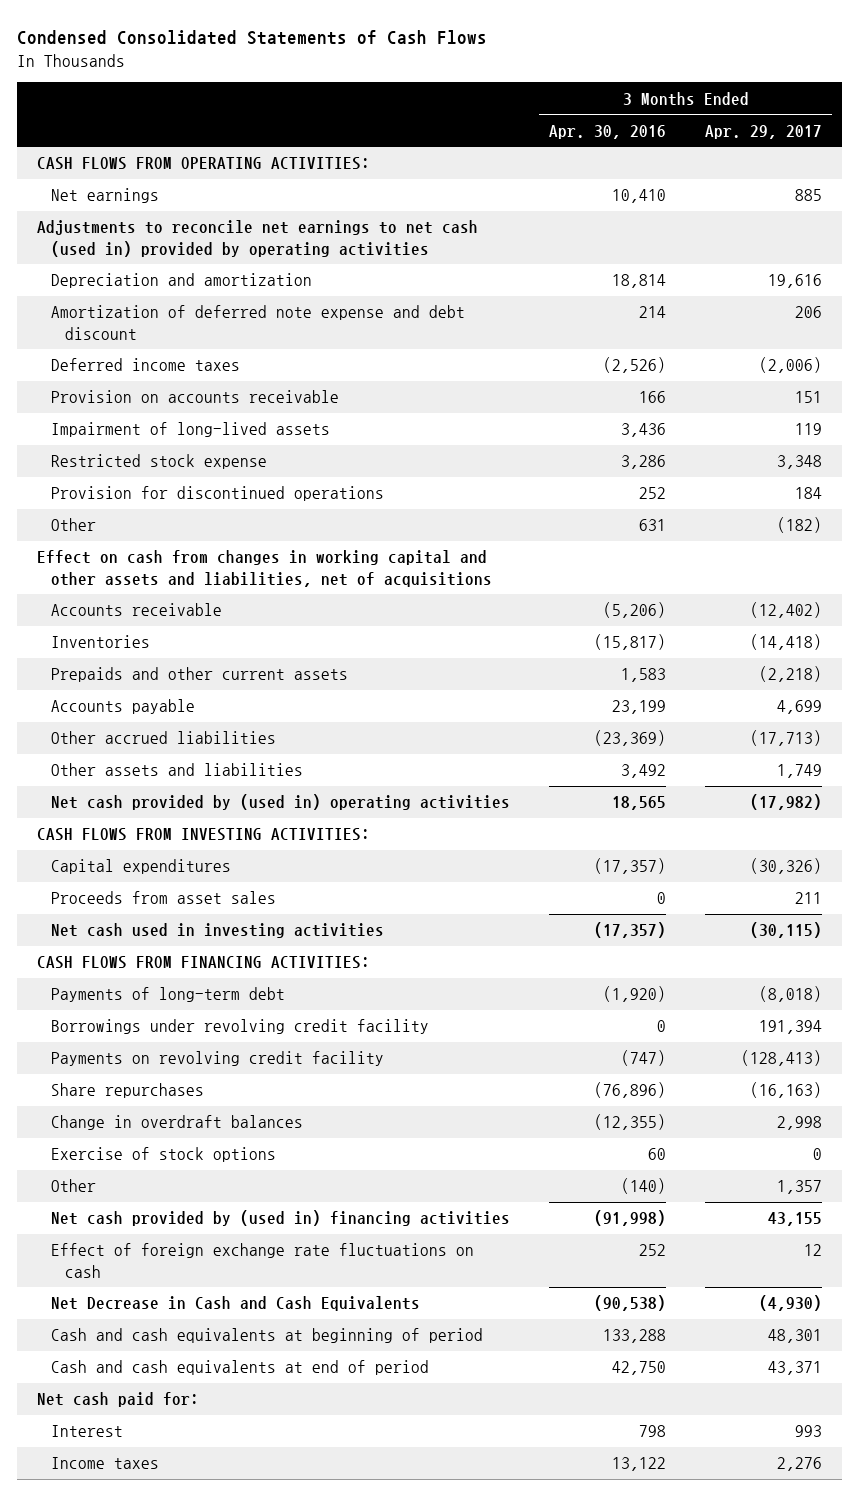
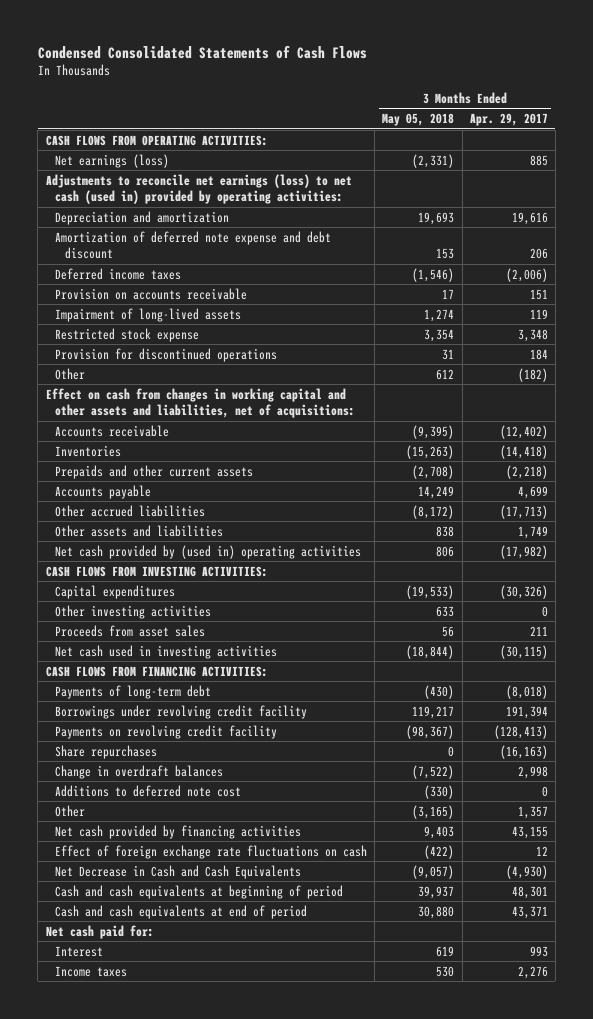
[549,124,667,139] Apr. 30, 2016 -> none
none -> [382,113,455,127] May 05, 2018
[51,188,160,204] Net earnings -> [55,153,170,168] Net earnings (loss)
[36,220,478,257] Adjustments to reconcile net earnings to net cash (used in) provided by operating activities -> [45,173,352,205] Adjustments to reconcile net earnings (loss) to net cash (used in) provided by operating activities:
[36,550,493,587] Effect on cash from changes in working capital and other assets and liabilities, net of acquisitions -> [45,387,356,419] Effect on cash from changes in working capital and other assets and liabilities, net of acquisitions:
none -> [55,604,212,619] Other investing activities
[51,1147,277,1163] Exercise of stock options -> none
none -> [55,784,242,797] Additions to deferred note cost
[51,1210,511,1227] Net cash provided by (used in) financing activities -> [55,824,302,839] Net cash provided by financing activities

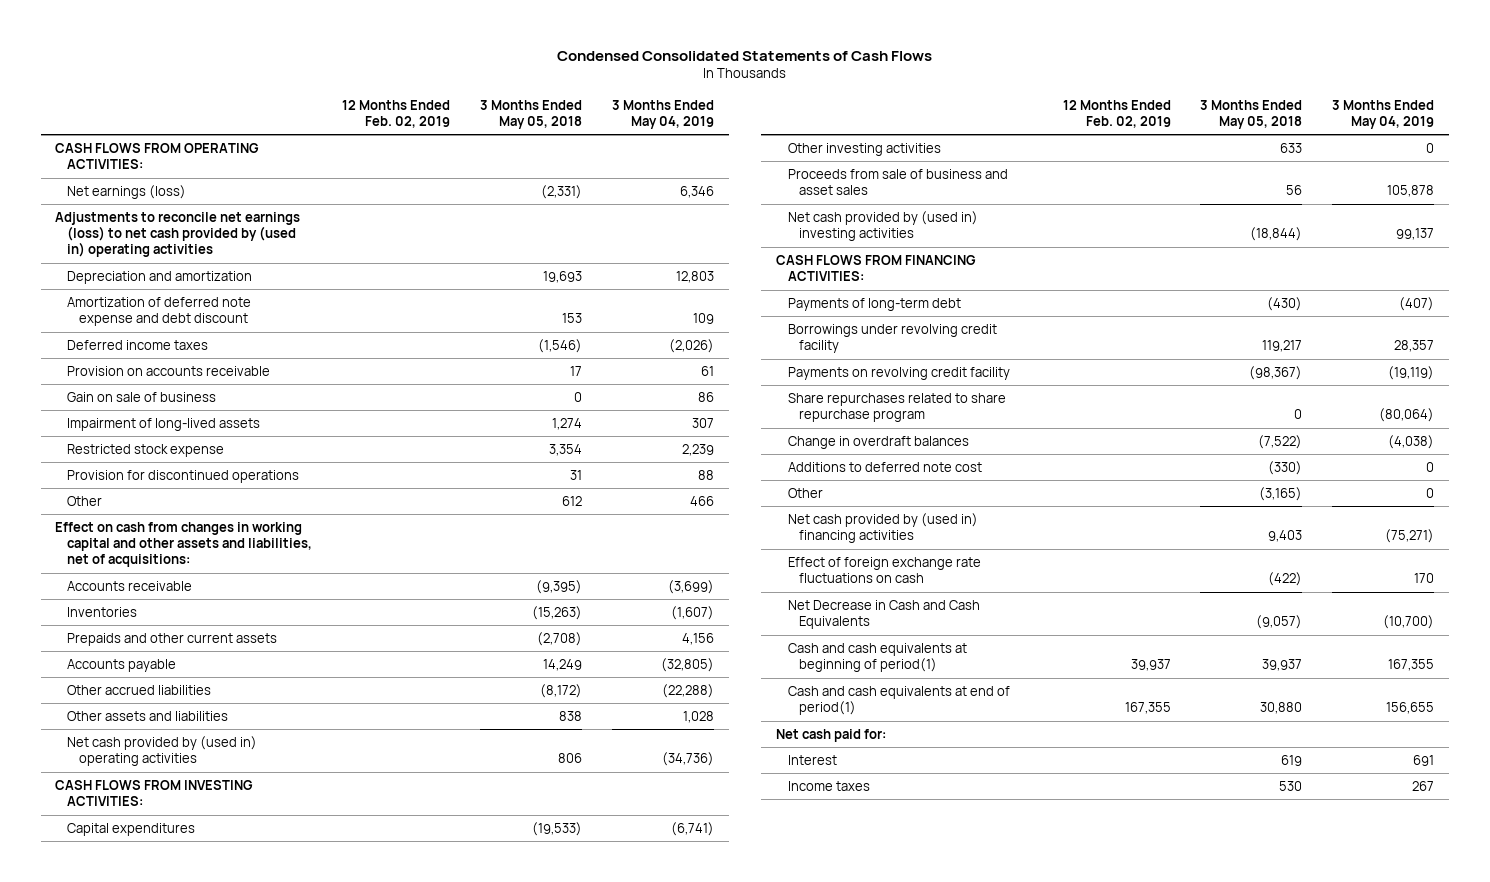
[469,113,548,127] Apr. 29, 2017 -> none
none -> [341,99,450,128] 12 Months Ended Feb. 02, 2019
none -> [611,99,714,129] 3 Months Ended May 04, 2019
[45,173,352,205] Adjustments to reconcile net earnings (loss) to net cash (used in) provided by operating activities: -> [55,211,301,258] Adjustments to reconcile net earnings (loss) to net cash provided by (used in) operating activities
none -> [67,391,217,402] Gain on sale of business
[55,624,206,637] Proceeds from asset sales -> [787,168,1008,196] Proceeds from sale of business and asset sales
[55,644,278,659] Net cash used in investing activities -> [787,210,978,242] Net cash provided by (used in) investing activities
[55,744,158,759] Share repurchases -> [787,392,1006,423] Share repurchases related to share repurchase program
[55,824,302,839] Net cash provided by financing activities -> [787,512,978,544] Net cash provided by (used in) financing activities
[55,884,344,899] Cash and cash equivalents at beginning of period -> [787,642,967,673] Cash and cash equivalents at beginning of period(1)
[55,904,308,919] Cash and cash equivalents at end of period -> [787,685,1010,716] Cash and cash equivalents at end of period(1)

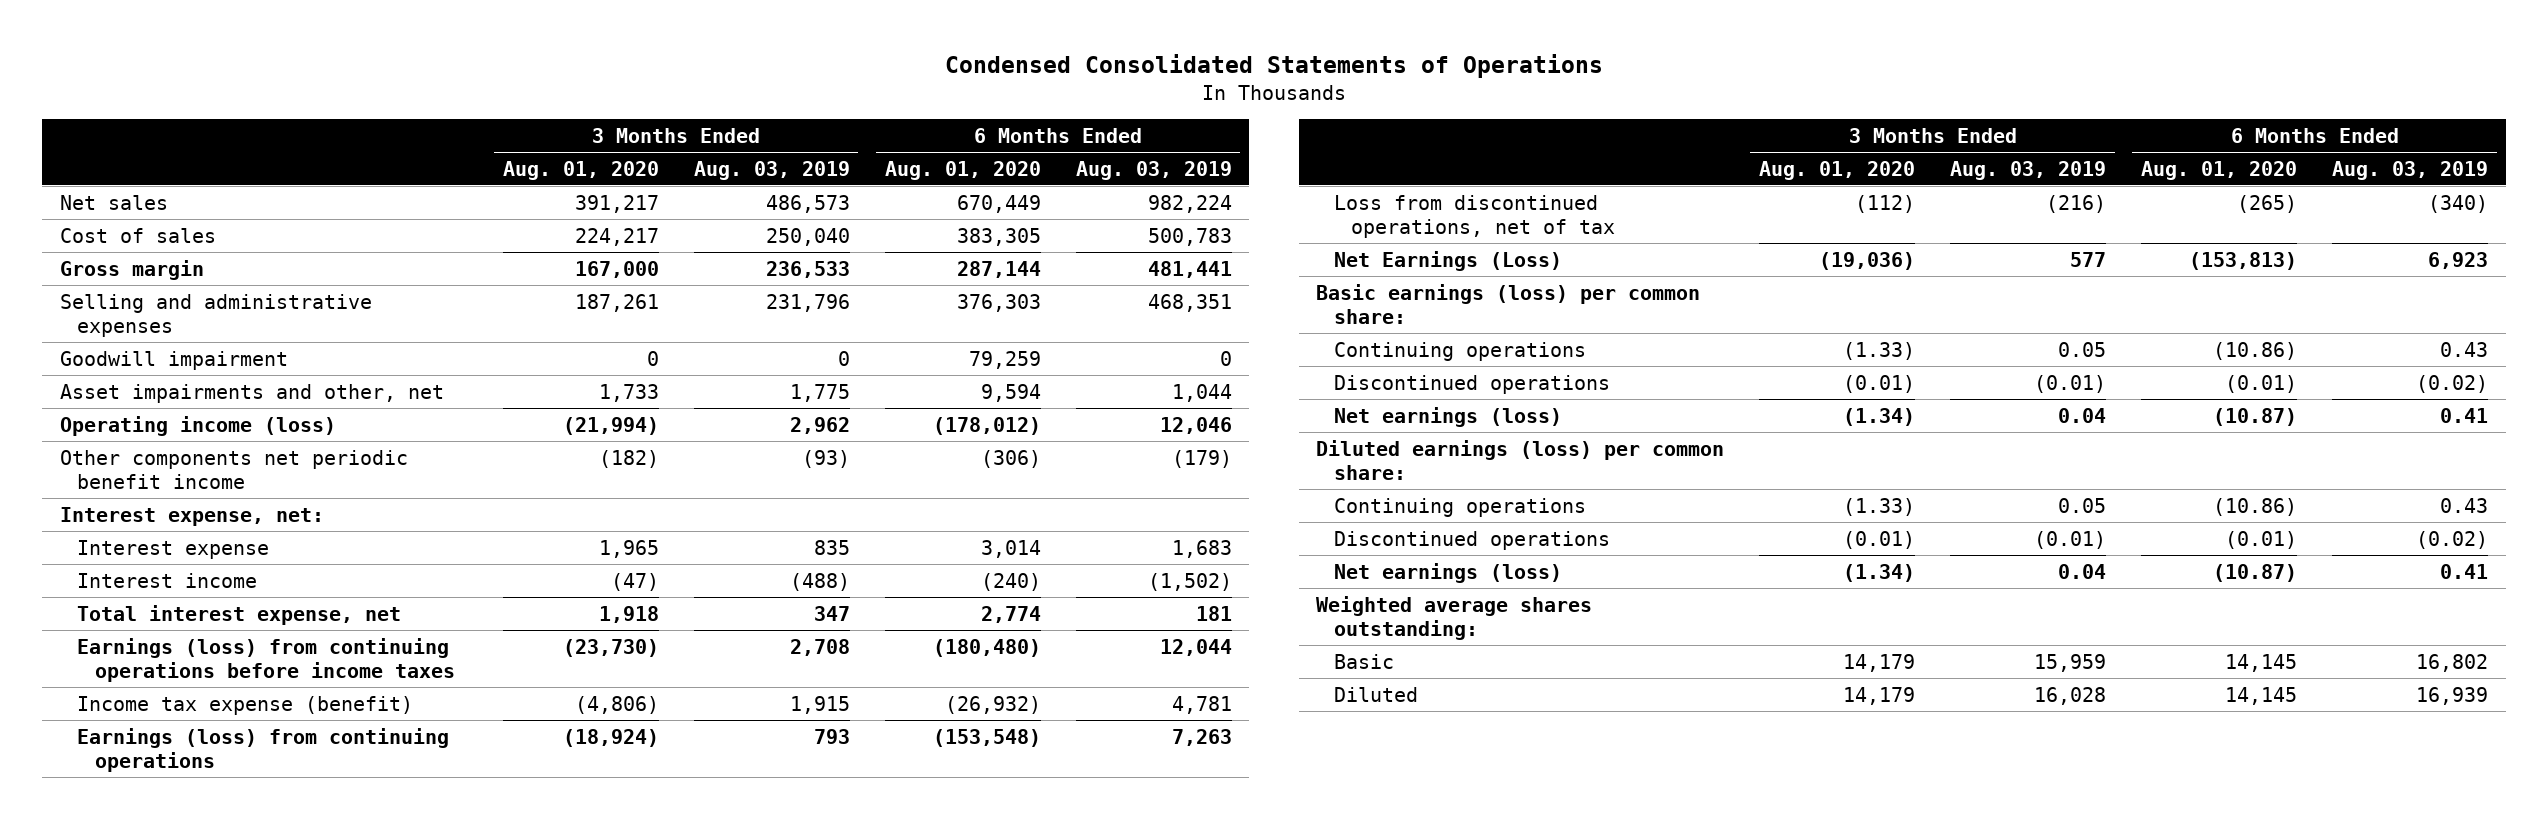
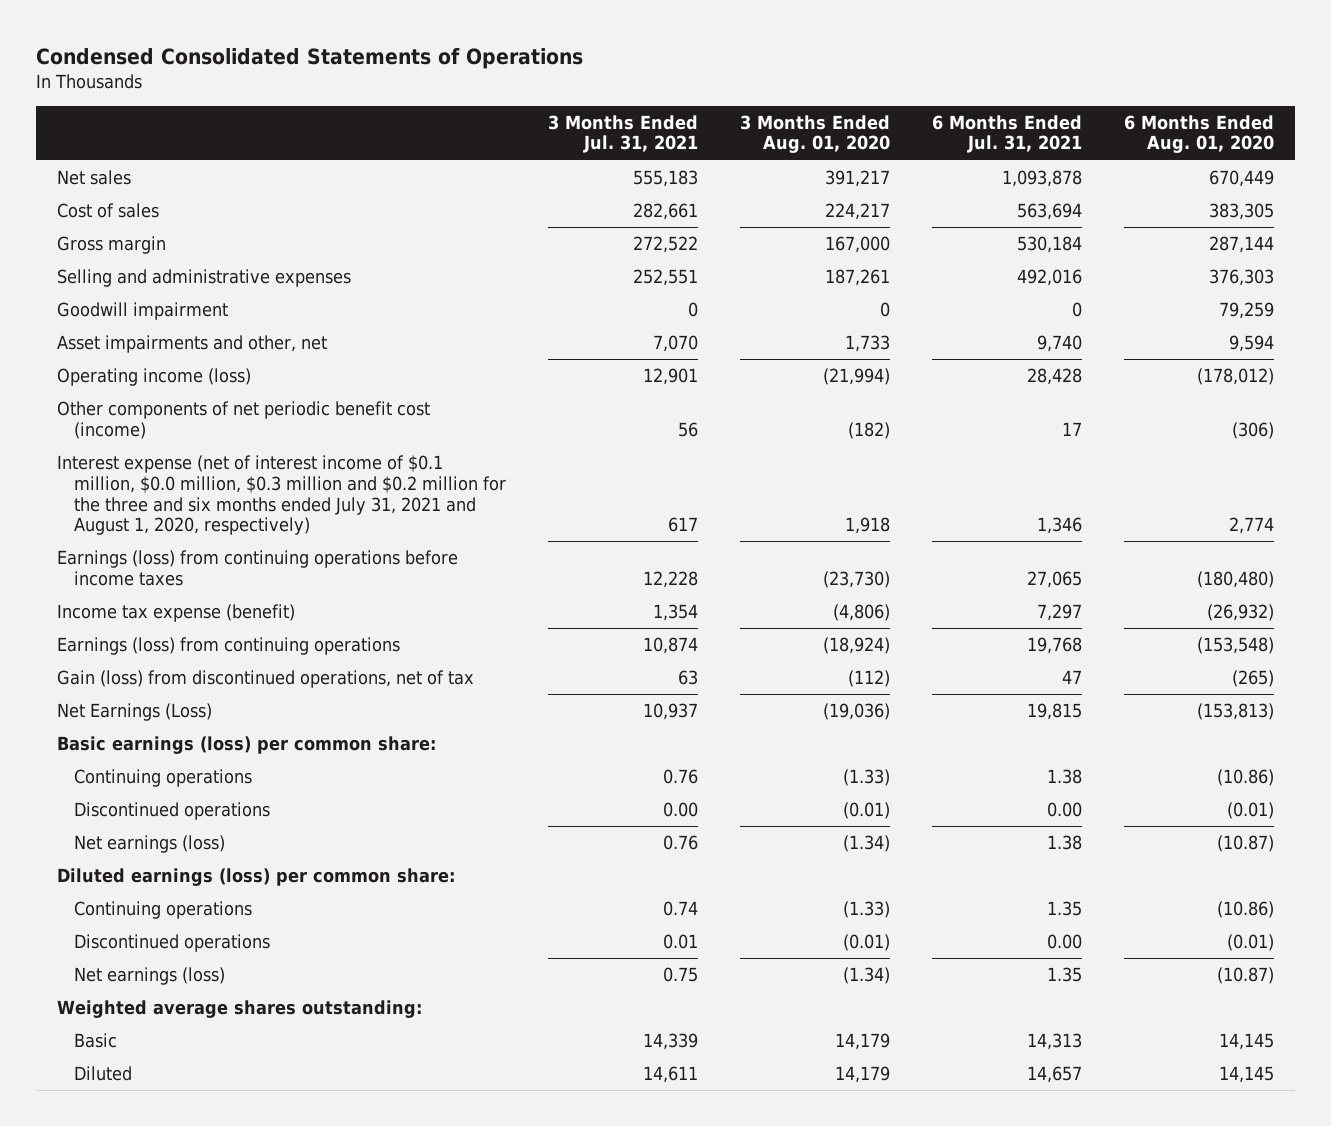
[693,160,850,180] Aug. 03, 2019 -> none
[1075,160,1232,180] Aug. 03, 2019 -> none
none -> [547,114,698,154] 3 Months Ended Jul. 31, 2021
none -> [931,114,1082,154] 6 Months Ended Jul. 31, 2021
[59,506,324,526] Interest expense, net: -> none
[77,539,270,559] Interest expense -> none
[77,572,258,588] Interest income -> none
[59,449,408,489] Other components net periodic benefit income -> [56,401,430,439] Other components of net periodic benefit cost (income)
[77,604,402,625] Total interest expense, net -> [56,455,506,536] Interest expense (net of interest income of $0.1 million, $0.0 million, $0.3 million and $0.2 million for the three and six months ended July 31, 2021 and August 1, 2020, respectively)
[1333,194,1616,238] Loss from discontinued operations, net of tax -> [56,670,474,689] Gain (loss) from discontinued operations, net of tax

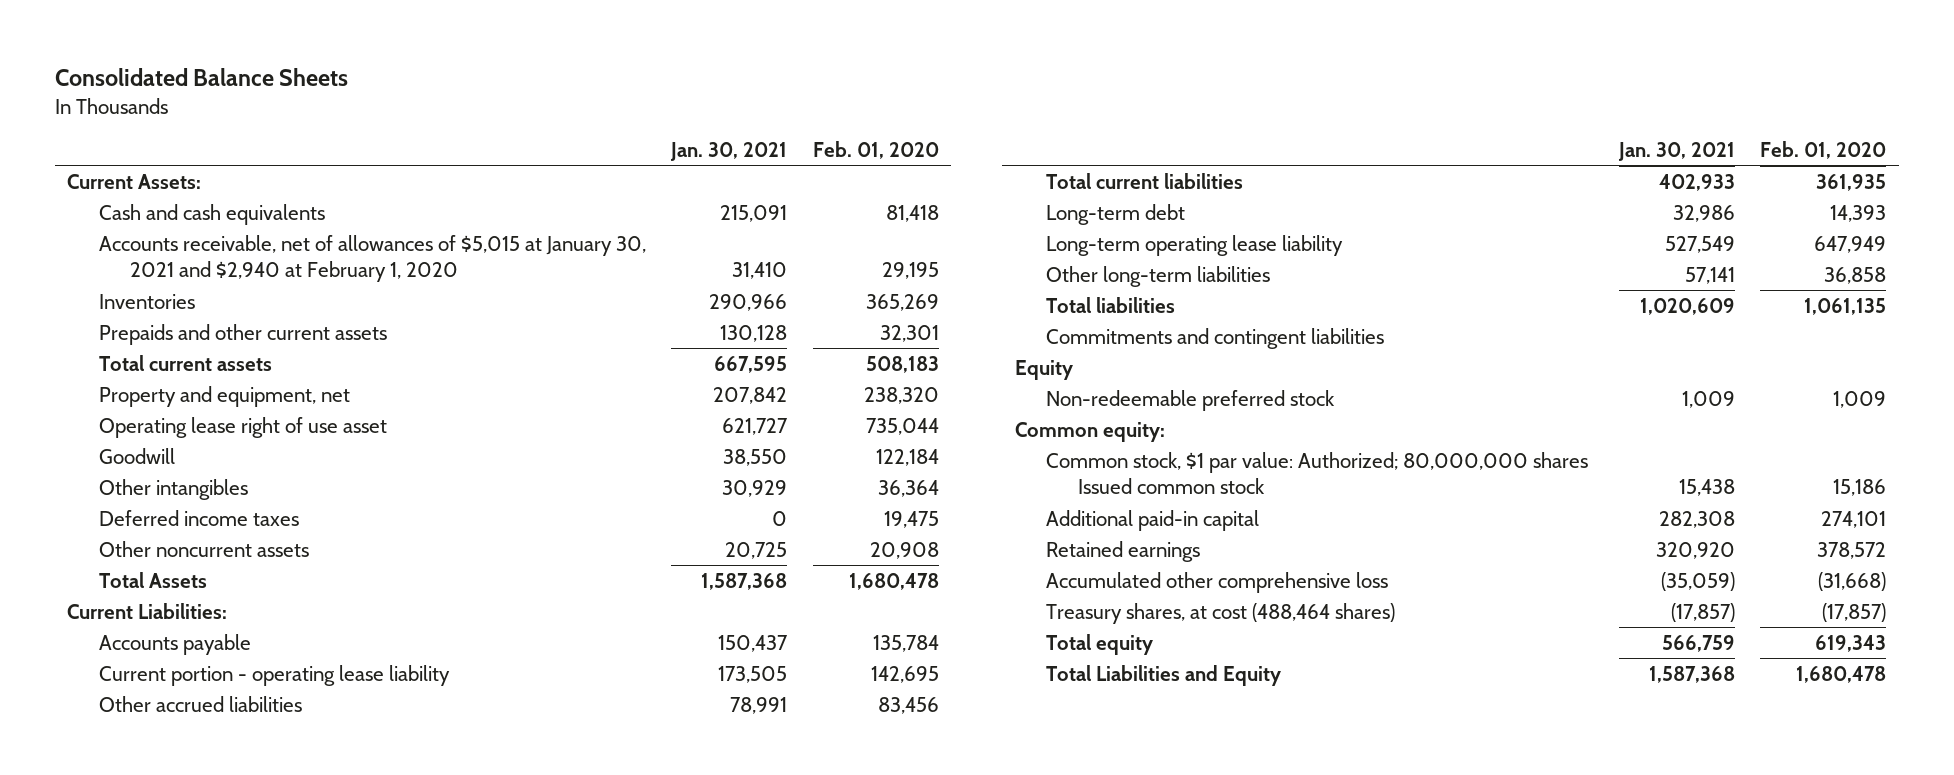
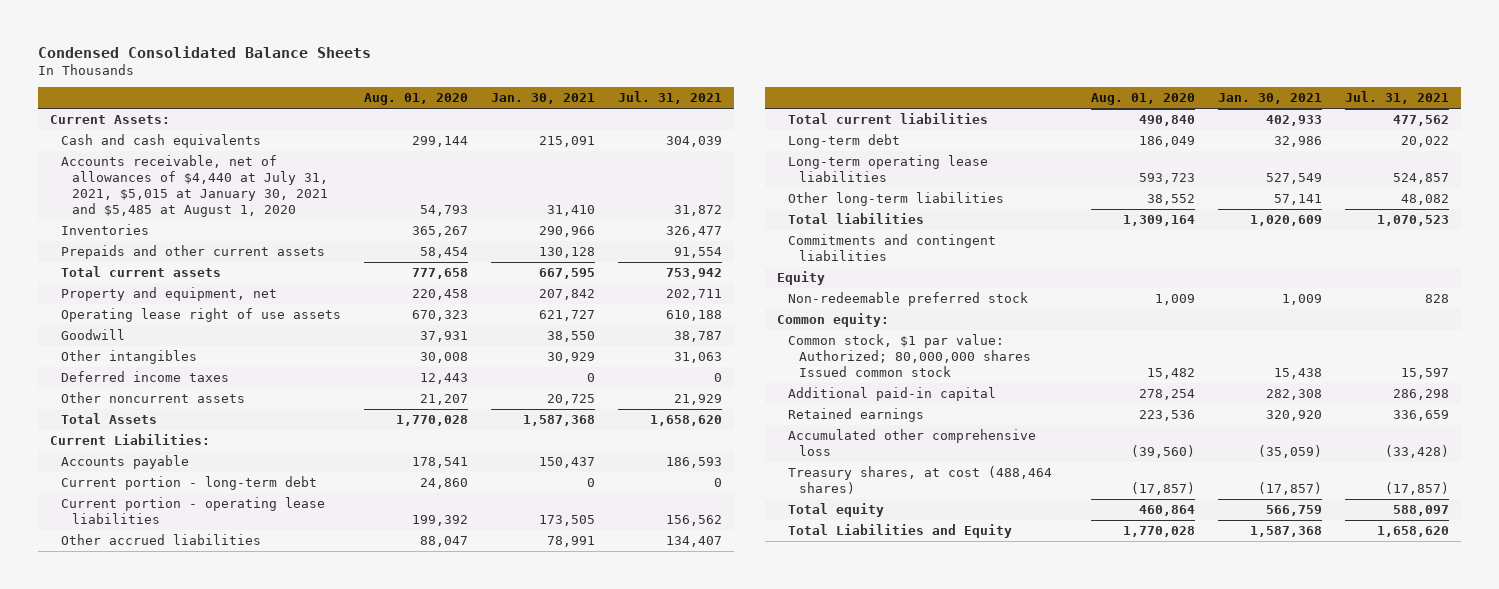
[54,68,348,87] Consolidated Balance Sheets -> [38,45,372,58] Condensed Consolidated Balance Sheets
[812,140,939,159] Feb. 01, 2020 -> none
none -> [364,93,469,106] Aug. 01, 2020
none -> [618,91,723,105] Jul. 31, 2021
[98,234,646,282] Accounts receivable, net of allowances of $5,015 at January 30, 2021 and $2,940 at February 1, 2020 -> [60,155,329,217] Accounts receivable, net of allowances of $4,440 at July 31, 2021, $5,015 at January 30, 2021 and $5,485 at August 1, 2020
[98,416,387,438] Operating lease right of use asset -> [60,308,341,323] Operating lease right of use assets
none -> [60,476,317,491] Current portion - long-term debt
[98,664,450,686] Current portion - operating lease liability -> [60,497,325,525] Current portion - operating lease liabilities
[1046,234,1344,256] Long-term operating lease liability -> [788,155,989,183] Long-term operating lease liabilities

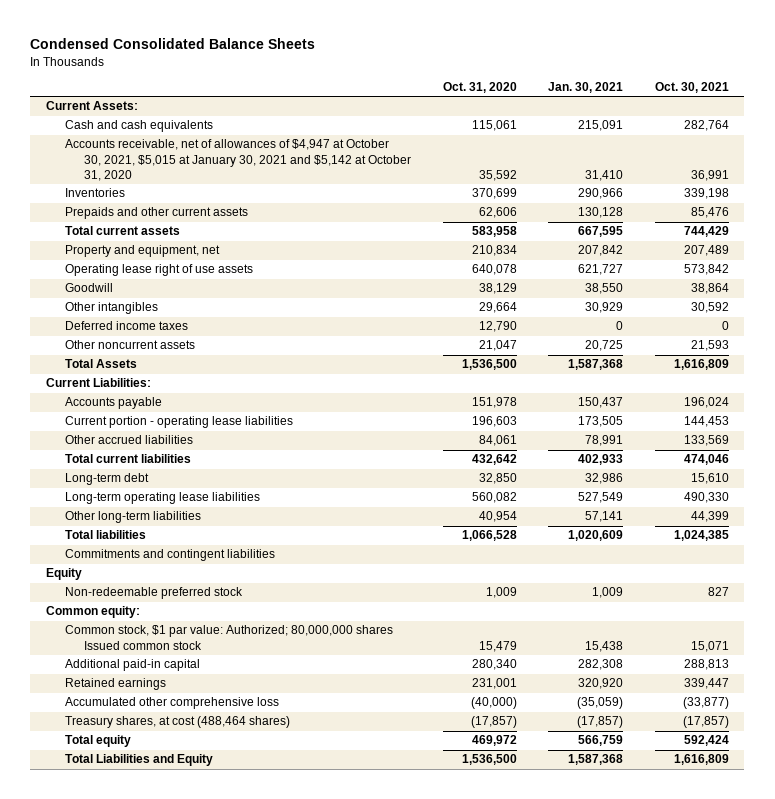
[364,93,469,106] Aug. 01, 2020 -> none
[618,91,723,105] Jul. 31, 2021 -> none
none -> [442,82,517,94] Oct. 31, 2020
none -> [654,82,729,94] Oct. 30, 2021
[60,155,329,217] Accounts receivable, net of allowances of $4,440 at July 31, 2021, $5,015 at January 30, 2021 and $5,485 at August 1, 2020 -> [65,139,412,182] Accounts receivable, net of allowances of $4,947 at October 30, 2021, $5,015 at January 30, 2021 and $5,142 at October 31, 2020
[60,476,317,491] Current portion - long-term debt -> none

